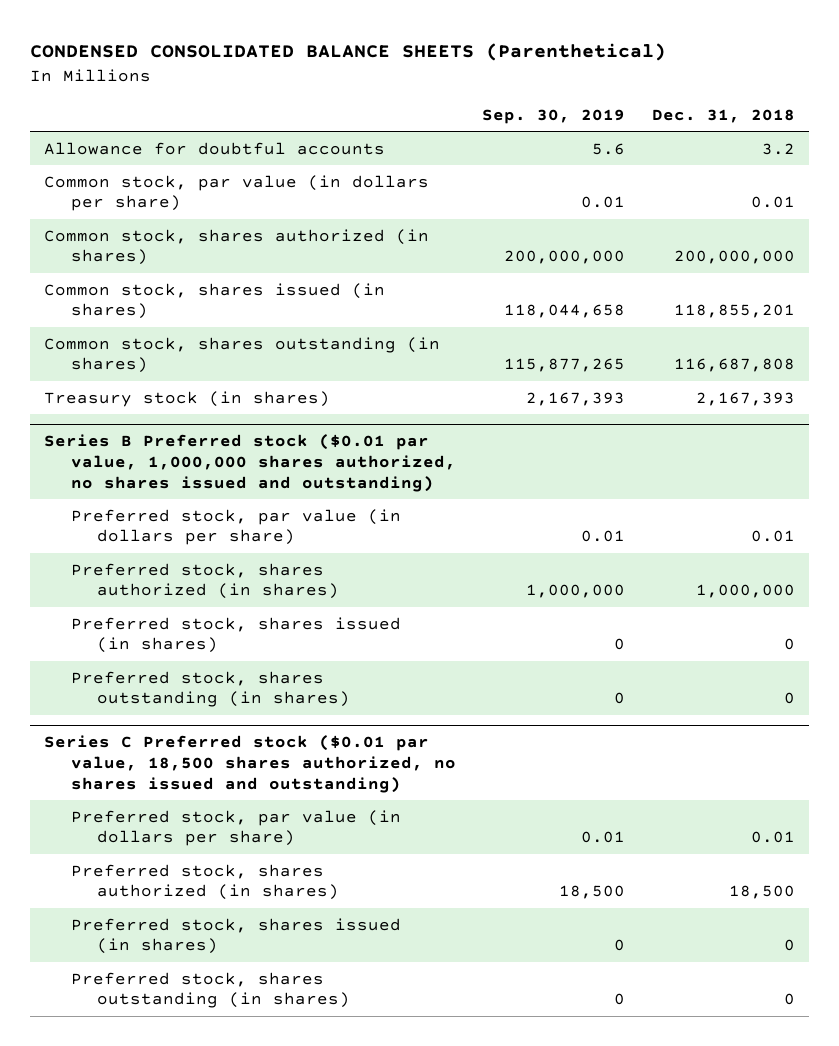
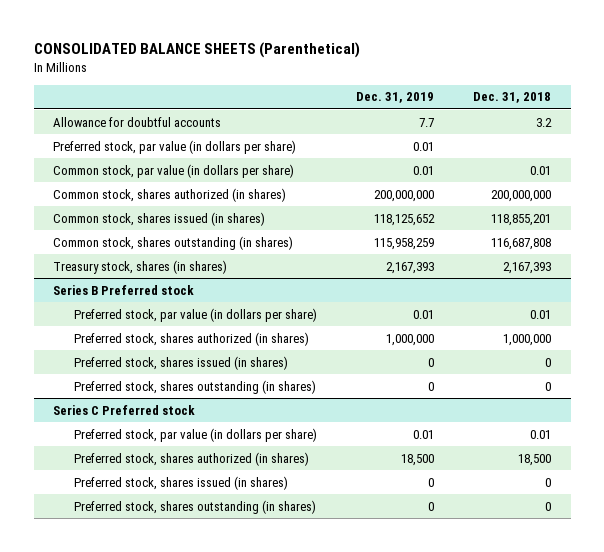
[30,43,667,62] CONDENSED CONSOLIDATED BALANCE SHEETS (Parenthetical) -> [33,41,360,58] CONSOLIDATED BALANCE SHEETS (Parenthetical)
[482,109,626,125] Sep. 30, 2019 -> none
none -> [356,92,435,104] Dec. 31, 2019
none -> [53,139,297,154] Preferred stock, par value (in dollars per share)
[43,390,330,407] Treasury stock (in shares) -> [53,259,228,274] Treasury stock, shares (in shares)
[43,434,456,492] Series B Preferred stock ($0.01 par value, 1,000,000 shares authorized, no shares issued and outstanding) -> [53,284,195,295] Series B Preferred stock
[43,735,456,793] Series C Preferred stock ($0.01 par value, 18,500 shares authorized, no shares issued and outstanding) -> [53,404,196,415] Series C Preferred stock

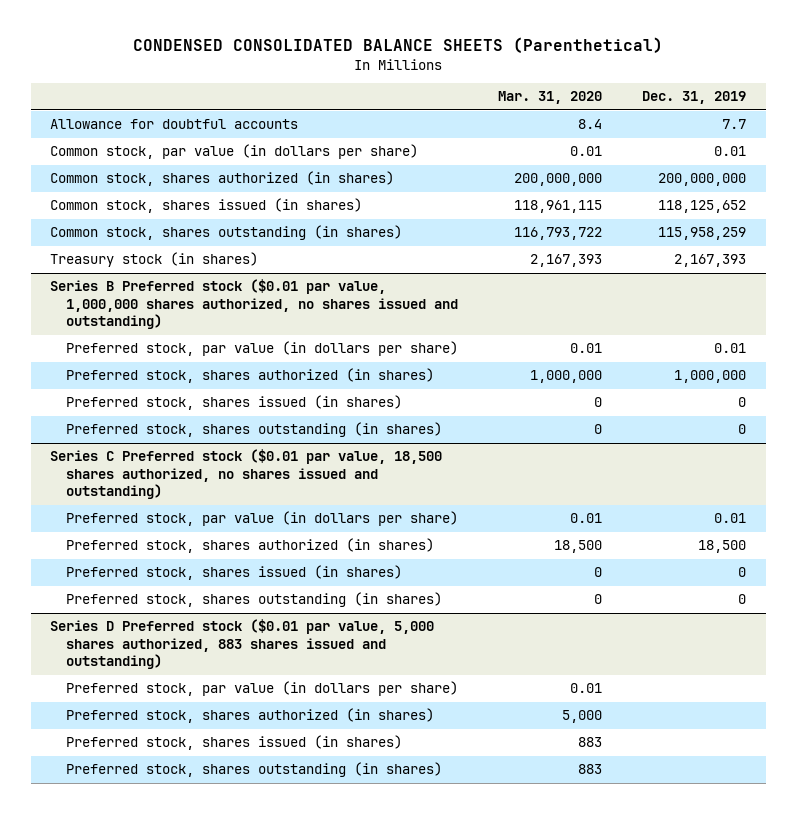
[33,41,360,58] CONSOLIDATED BALANCE SHEETS (Parenthetical) -> [133,37,664,54] CONDENSED CONSOLIDATED BALANCE SHEETS (Parenthetical)
[473,92,552,104] Dec. 31, 2018 -> none
none -> [498,91,603,105] Mar. 31, 2020
[53,139,297,154] Preferred stock, par value (in dollars per share) -> none
[53,259,228,274] Treasury stock, shares (in shares) -> [50,252,259,268] Treasury stock (in shares)
[53,284,195,295] Series B Preferred stock -> [50,279,459,330] Series B Preferred stock ($0.01 par value, 1,000,000 shares authorized, no shares issued and outstanding)
[53,404,196,415] Series C Preferred stock -> [50,449,443,500] Series C Preferred stock ($0.01 par value, 18,500 shares authorized, no shares issued and outstanding)
none -> [50,619,435,670] Series D Preferred stock ($0.01 par value, 5,000 shares authorized, 883 shares issued and outstanding)
none -> [66,681,459,697] Preferred stock, par value (in dollars per share)
none -> [66,708,435,724] Preferred stock, shares authorized (in shares)
none -> [66,735,403,751] Preferred stock, shares issued (in shares)
none -> [66,762,443,778] Preferred stock, shares outstanding (in shares)

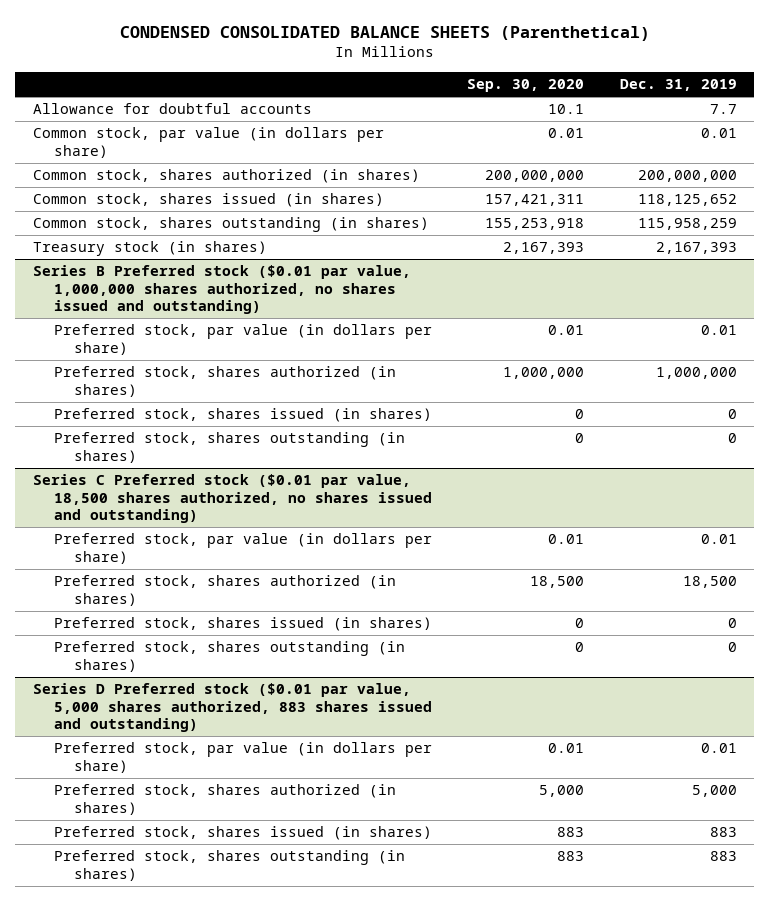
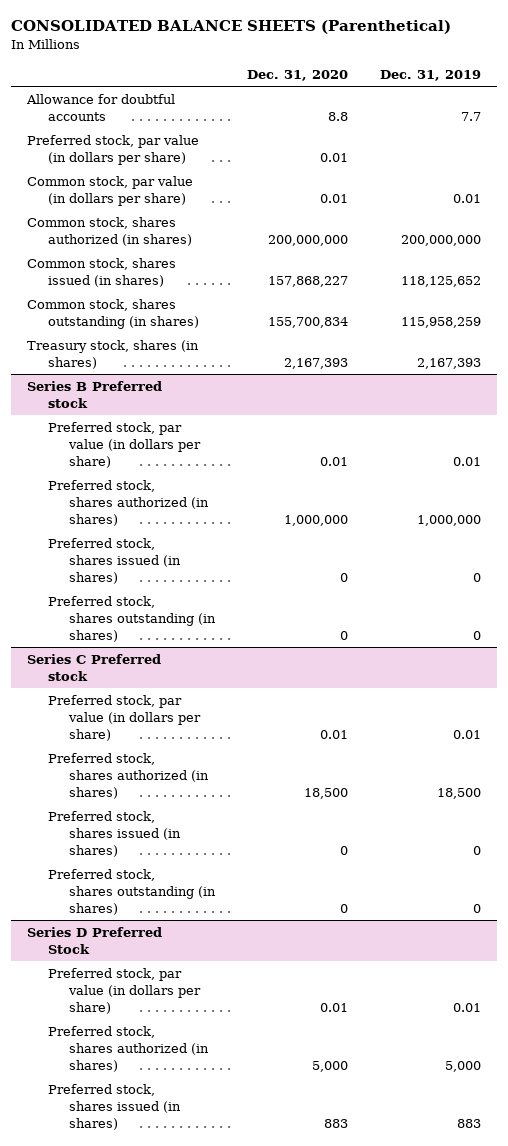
[119,25,650,41] CONDENSED CONSOLIDATED BALANCE SHEETS (Parenthetical) -> [10,20,451,35] CONSOLIDATED BALANCE SHEETS (Parenthetical)
[467,79,585,93] Sep. 30, 2020 -> none
none -> [246,69,348,81] Dec. 31, 2020
none -> [26,134,199,165] Preferred stock, par value (in dollars per share)
[33,241,268,257] Treasury stock (in shares) -> [26,339,199,369] Treasury stock, shares (in shares)
[33,265,412,315] Series B Preferred stock ($0.01 par value, 1,000,000 shares authorized, no shares issued and outstanding) -> [26,380,162,408] Series B Preferred stock
[33,474,432,524] Series C Preferred stock ($0.01 par value, 18,500 shares authorized, no shares issued and outstanding) -> [26,653,161,681] Series C Preferred stock
[33,683,432,733] Series D Preferred stock ($0.01 par value, 5,000 shares authorized, 883 shares issued and outstanding) -> [26,926,162,954] Series D Preferred Stock
[53,850,405,881] Preferred stock, shares outstanding (in shares) -> none

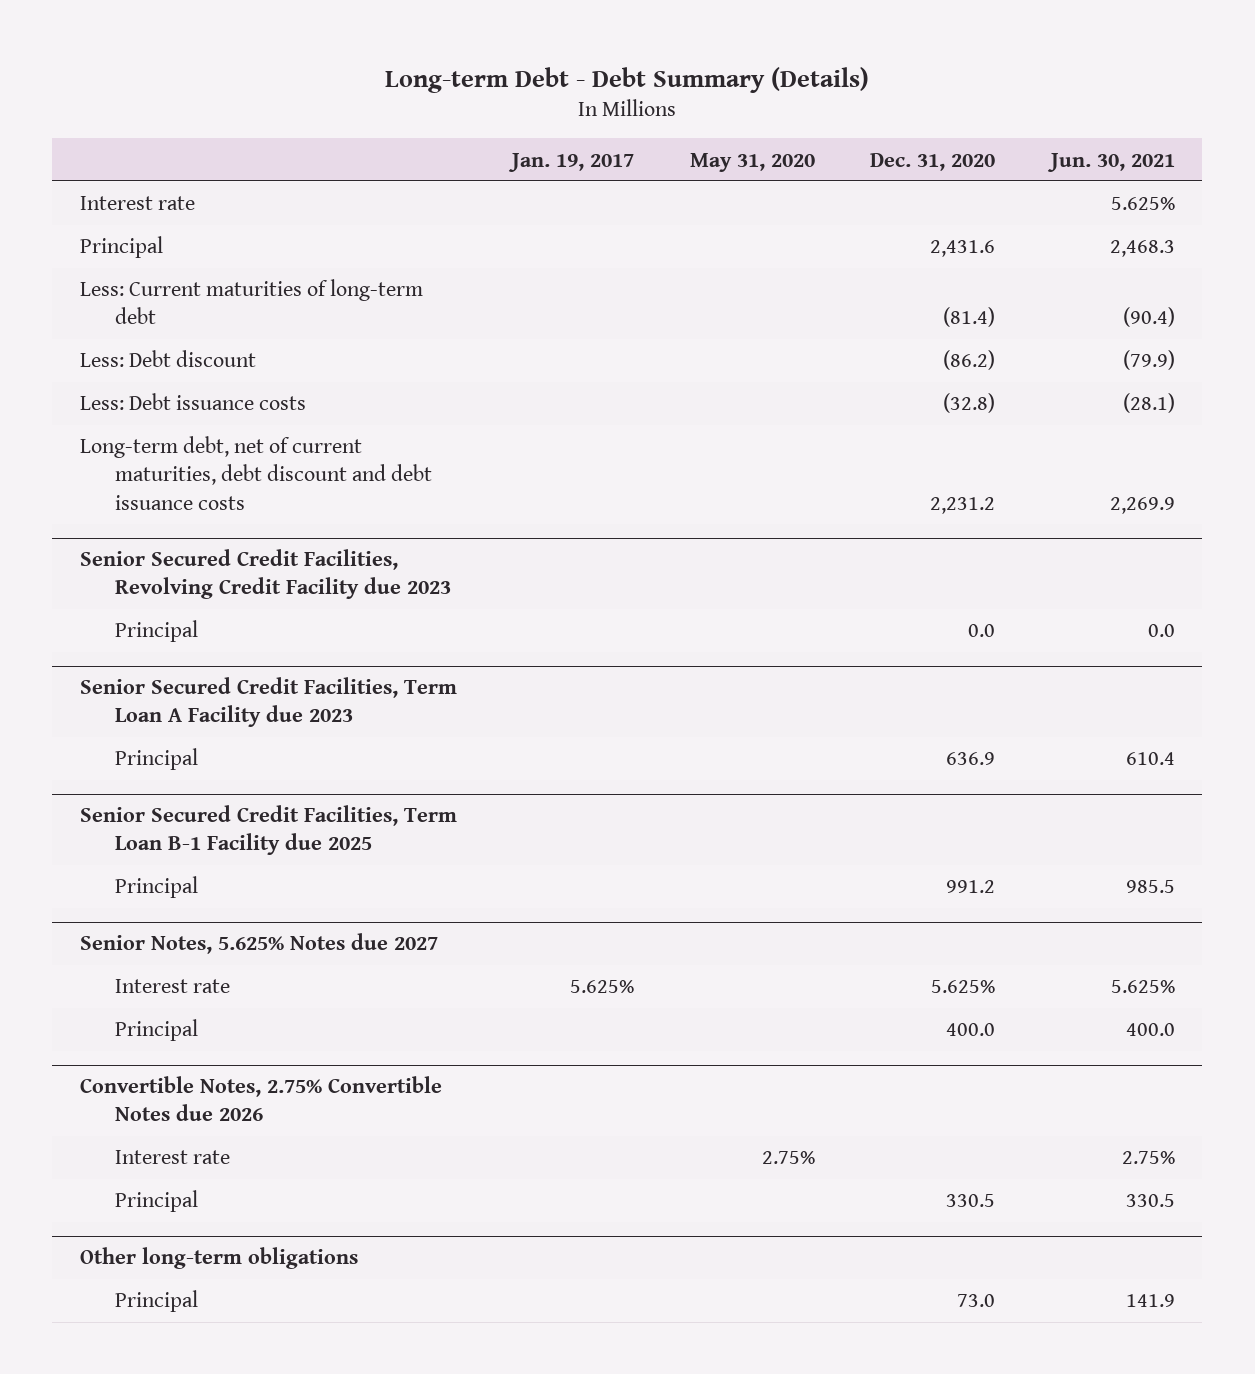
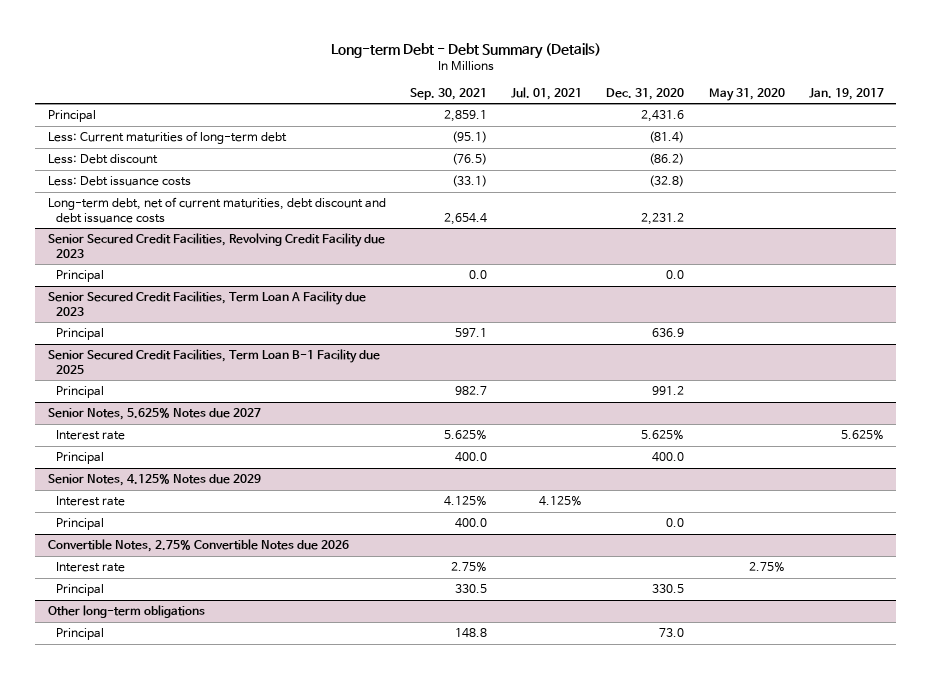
[1046,152,1175,172] Jun. 30, 2021 -> none
none -> [409,87,487,100] Sep. 30, 2021
none -> [511,86,583,100] Jul. 01, 2021
[80,196,196,211] Interest rate -> none
none -> [47,474,261,487] Senior Notes, 4.125% Notes due 2029
none -> [55,496,125,507] Interest rate
none -> [55,518,104,531] Principal

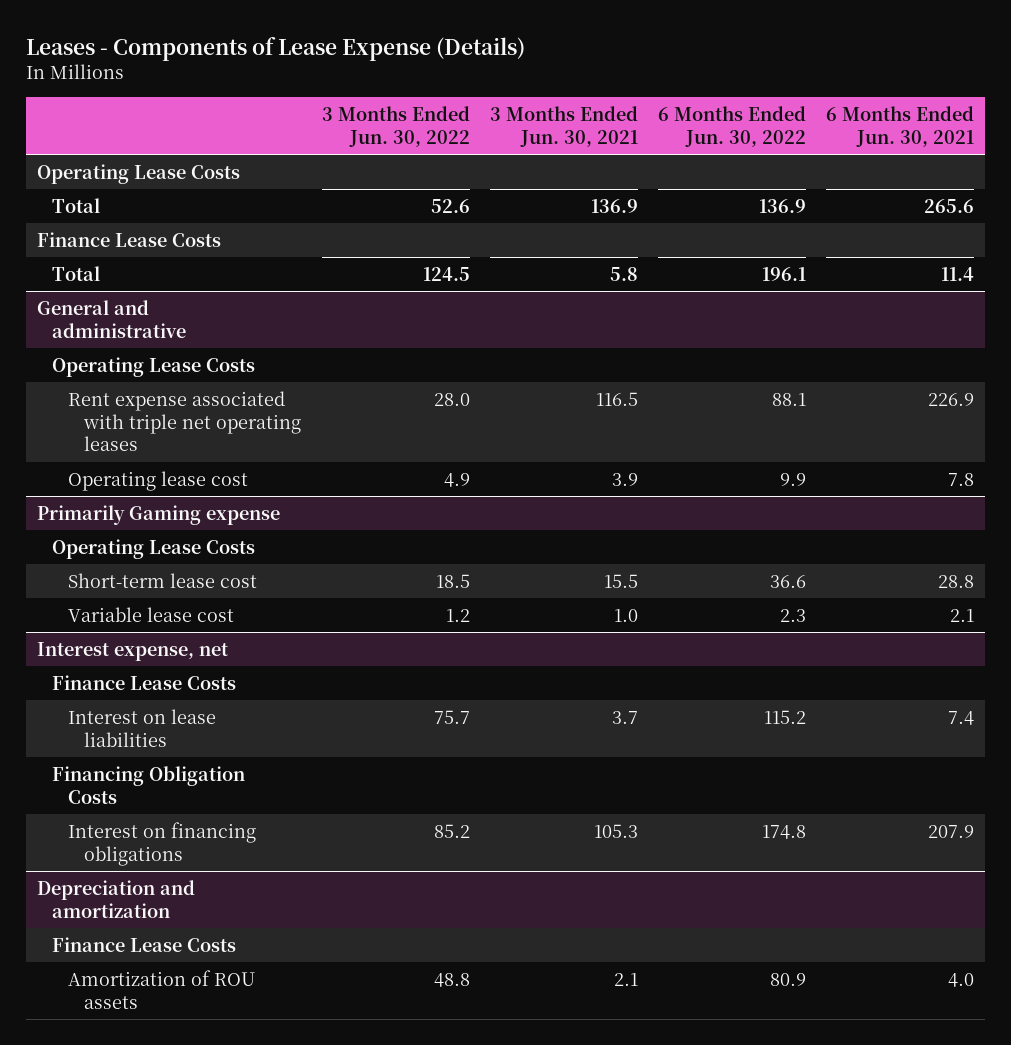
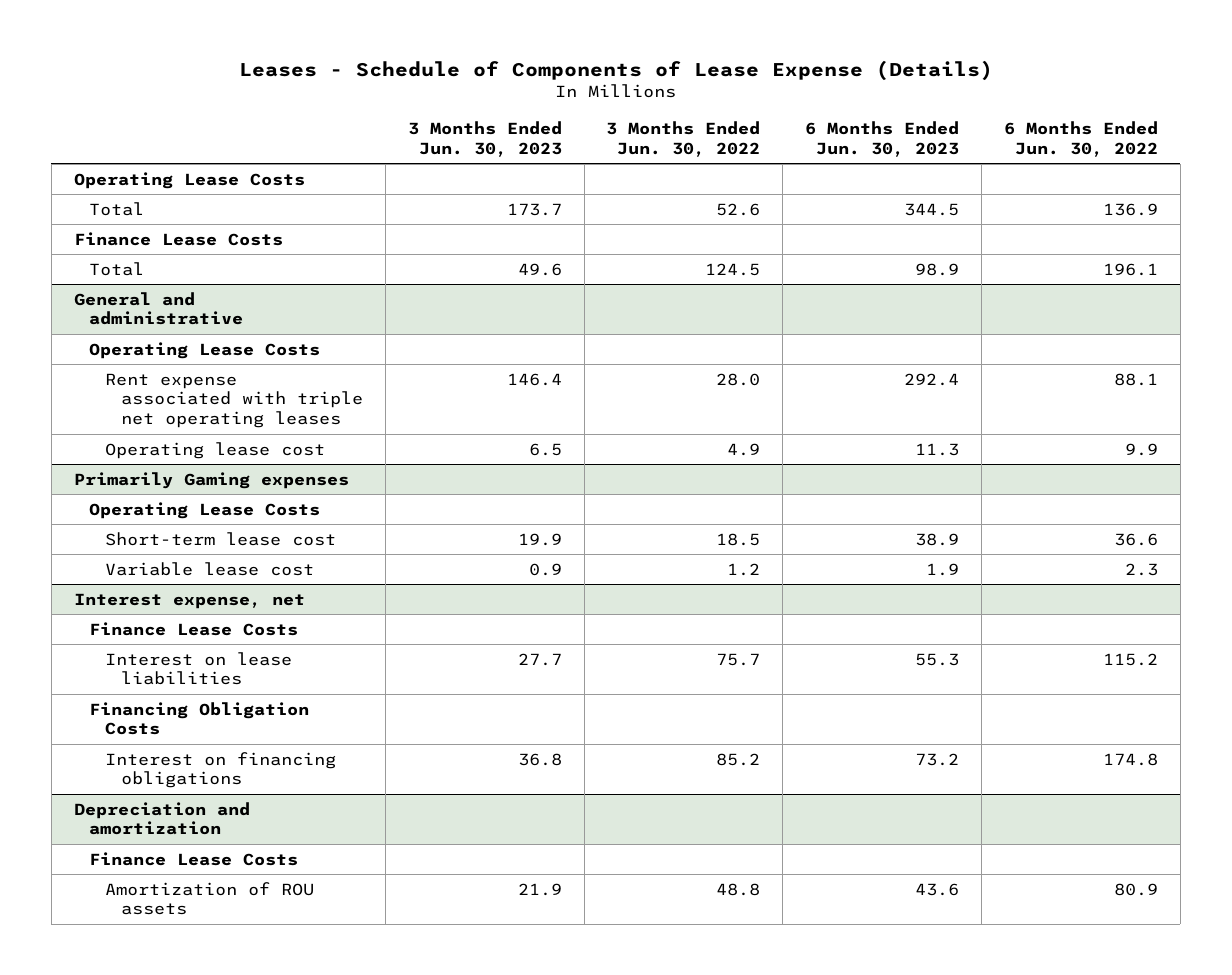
[26,36,526,61] Leases - Components of Lease Expense (Details) -> [238,59,993,81] Leases - Schedule of Components of Lease Expense (Details)
[489,106,638,147] 3 Months Ended Jun. 30, 2021 -> none
[826,106,975,147] 6 Months Ended Jun. 30, 2021 -> none
none -> [407,120,562,157] 3 Months Ended Jun. 30, 2023
none -> [805,120,960,157] 6 Months Ended Jun. 30, 2023
[36,504,280,525] Primarily Gaming expense -> [73,471,349,489] Primarily Gaming expenses

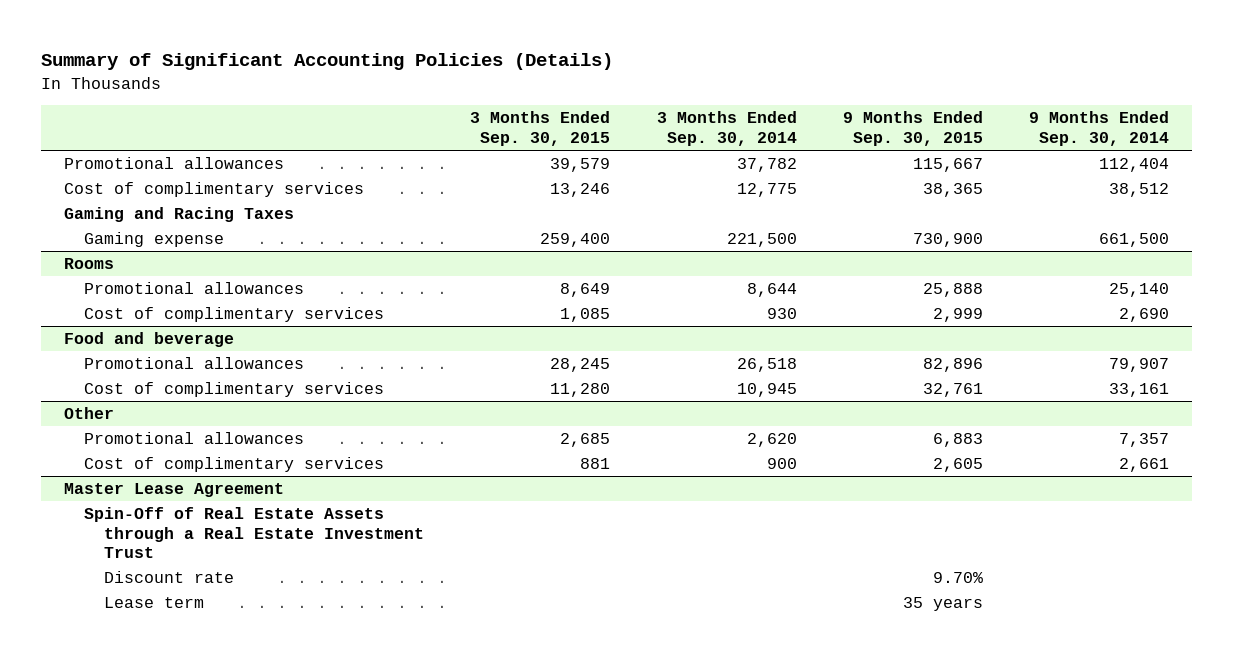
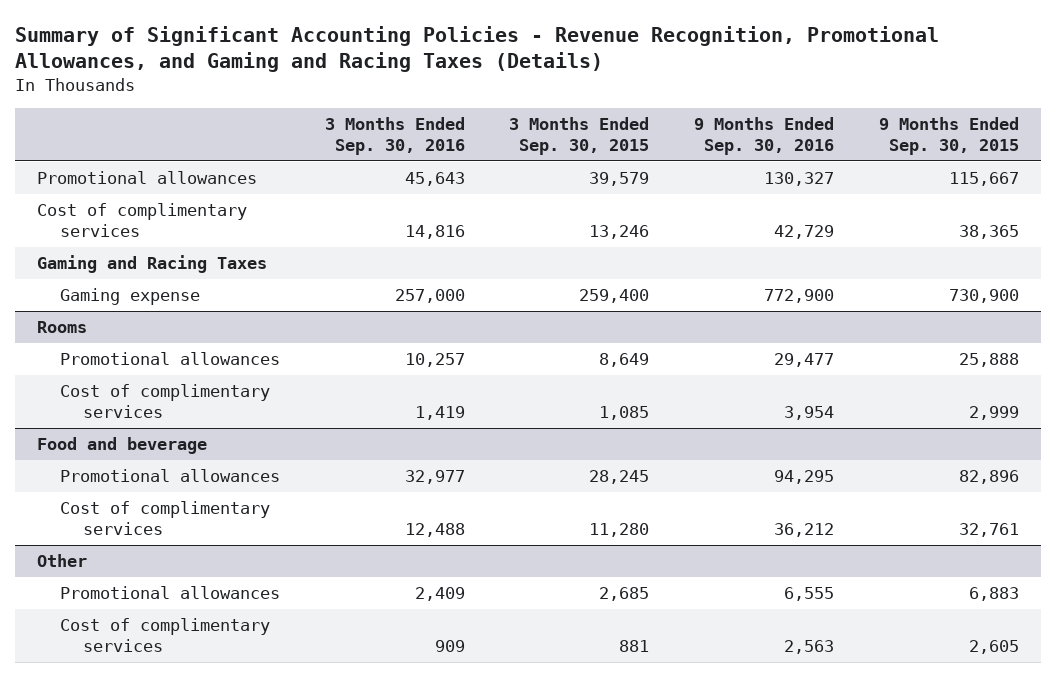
[40,53,613,71] Summary of Significant Accounting Policies (Details) -> [15,25,940,72] Summary of Significant Accounting Policies - Revenue Recognition, Promotional Allowances, and Gaming and Racing Taxes (Details)
[656,111,797,147] 3 Months Ended Sep. 30, 2014 -> none
[1029,111,1170,147] 9 Months Ended Sep. 30, 2014 -> none
none -> [324,116,465,155] 3 Months Ended Sep. 30, 2016
none -> [693,116,834,155] 9 Months Ended Sep. 30, 2016
[63,482,284,497] Master Lease Agreement -> none
[83,506,424,559] Spin-Off of Real Estate Assets through a Real Estate Investment Trust -> none
[103,570,234,583] Discount rate -> none
[103,596,204,608] Lease term -> none

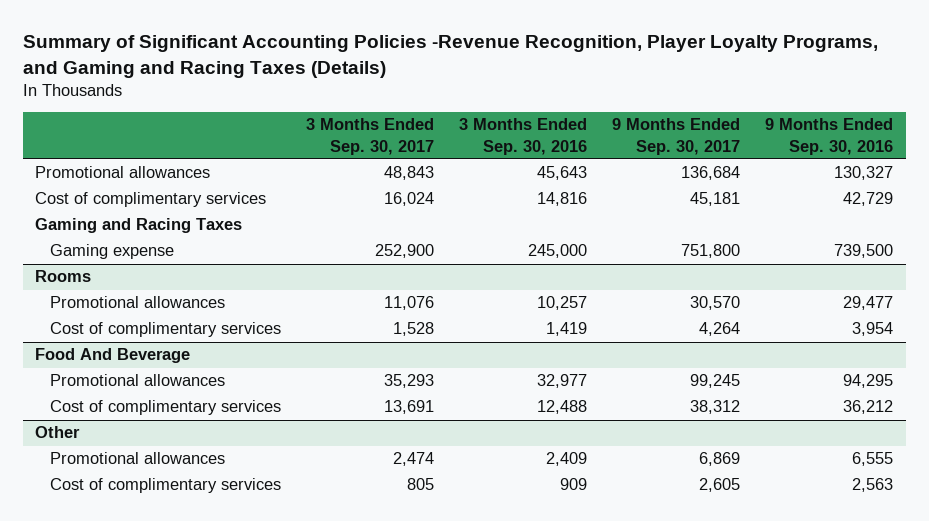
[15,25,940,72] Summary of Significant Accounting Policies - Revenue Recognition, Promotional Allowances, and Gaming and Racing Taxes (Details) -> [22,35,878,78] Summary of Significant Accounting Policies -Revenue Recognition, Player Loyalty Programs, and Gaming and Racing Taxes (Details)
[509,116,650,155] 3 Months Ended Sep. 30, 2015 -> none
[878,116,1019,155] 9 Months Ended Sep. 30, 2015 -> none
none -> [305,118,434,155] 3 Months Ended Sep. 30, 2017
none -> [612,118,741,155] 9 Months Ended Sep. 30, 2017
[394,289,465,304] 257,000 -> [527,244,587,259] 245,000
[763,289,834,304] 772,900 -> [834,244,894,259] 739,500
[37,437,208,455] Food and beverage -> [35,348,191,364] Food And Beverage

